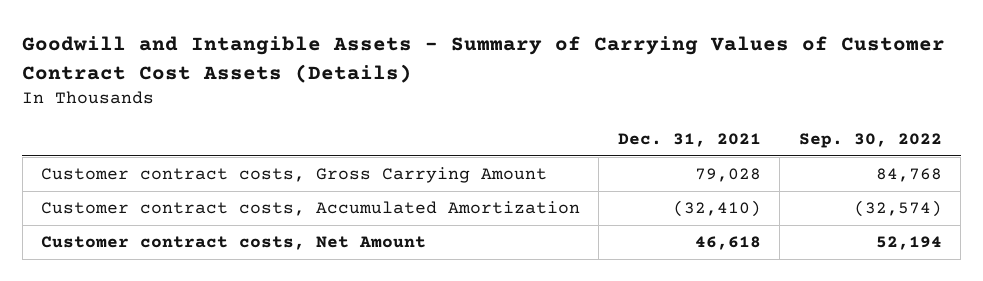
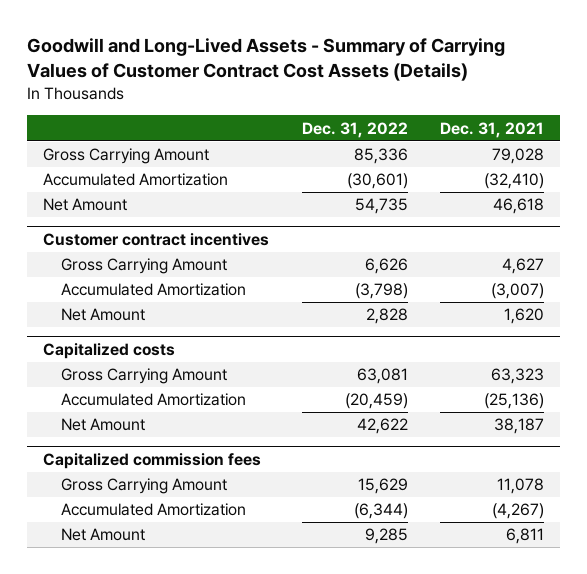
[22,36,946,83] Goodwill and Intangible Assets - Summary of Carrying Values of Customer Contract Cost Assets (Details) -> [27,38,506,82] Goodwill and Long-Lived Assets - Summary of Carrying Values of Customer Contract Cost Assets (Details)
[798,132,942,148] Sep. 30, 2022 -> none
none -> [301,121,408,138] Dec. 31, 2022
[41,167,548,184] Customer contract costs, Gross Carrying Amount -> [43,148,210,165] Gross Carrying Amount
[41,201,581,217] Customer contract costs, Accumulated Amortization -> [43,173,229,187] Accumulated Amortization
[41,236,427,251] Customer contract costs, Net Amount -> [43,198,128,212] Net Amount
none -> [43,232,270,246] Customer contract incentives
none -> [61,258,228,275] Gross Carrying Amount
none -> [61,283,247,297] Accumulated Amortization
none -> [61,308,146,322] Net Amount
none -> [43,342,176,359] Capitalized costs
none -> [61,368,228,385] Gross Carrying Amount
none -> [61,393,247,407] Accumulated Amortization
none -> [61,418,146,432] Net Amount
none -> [43,452,262,469] Capitalized commission fees
none -> [61,478,228,495] Gross Carrying Amount
none -> [61,503,247,517] Accumulated Amortization
none -> [61,528,146,542] Net Amount

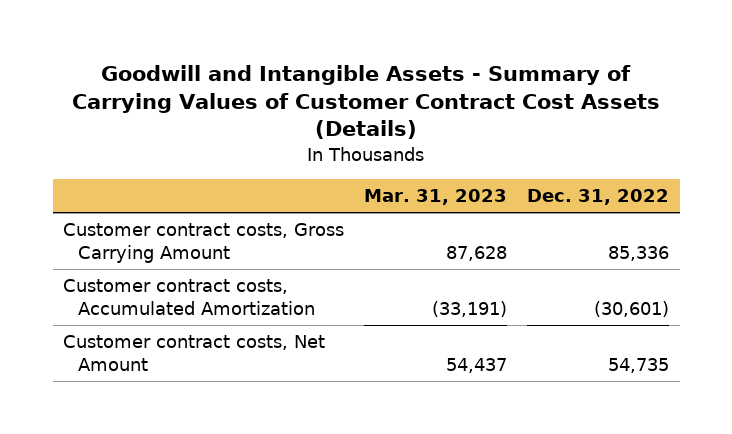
[27,38,506,82] Goodwill and Long-Lived Assets - Summary of Carrying Values of Customer Contract Cost Assets (Details) -> [72,64,661,140] Goodwill and Intangible Assets - Summary of Carrying Values of Customer Contract Cost Assets (Details)
[439,121,544,138] Dec. 31, 2021 -> none
none -> [364,188,508,205] Mar. 31, 2023
[43,232,270,246] Customer contract incentives -> none
[61,258,228,275] Gross Carrying Amount -> none
[61,283,247,297] Accumulated Amortization -> none
[61,308,146,322] Net Amount -> none
[43,342,176,359] Capitalized costs -> none
[61,368,228,385] Gross Carrying Amount -> none
[61,393,247,407] Accumulated Amortization -> none
[61,418,146,432] Net Amount -> none
[43,452,262,469] Capitalized commission fees -> none
[61,478,228,495] Gross Carrying Amount -> none
[61,503,247,517] Accumulated Amortization -> none
[61,528,146,542] Net Amount -> none
[43,148,210,165] Gross Carrying Amount -> [62,223,344,263] Customer contract costs, Gross Carrying Amount
[43,173,229,187] Accumulated Amortization -> [62,279,315,315] Customer contract costs, Accumulated Amortization
[43,198,128,212] Net Amount -> [62,335,325,371] Customer contract costs, Net Amount

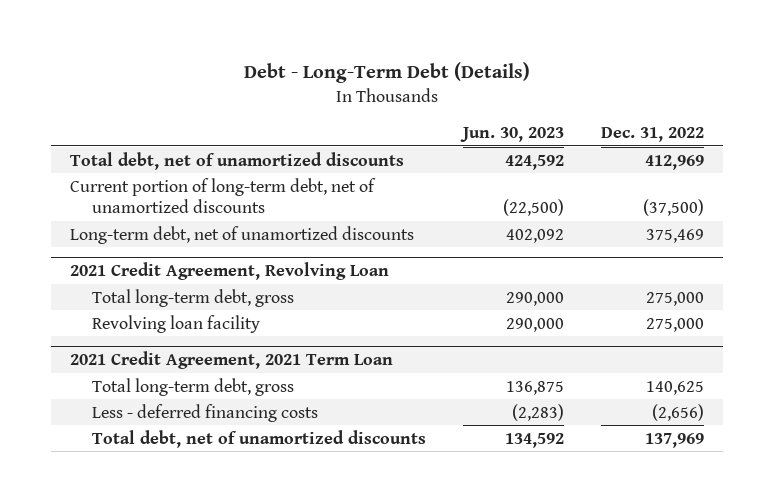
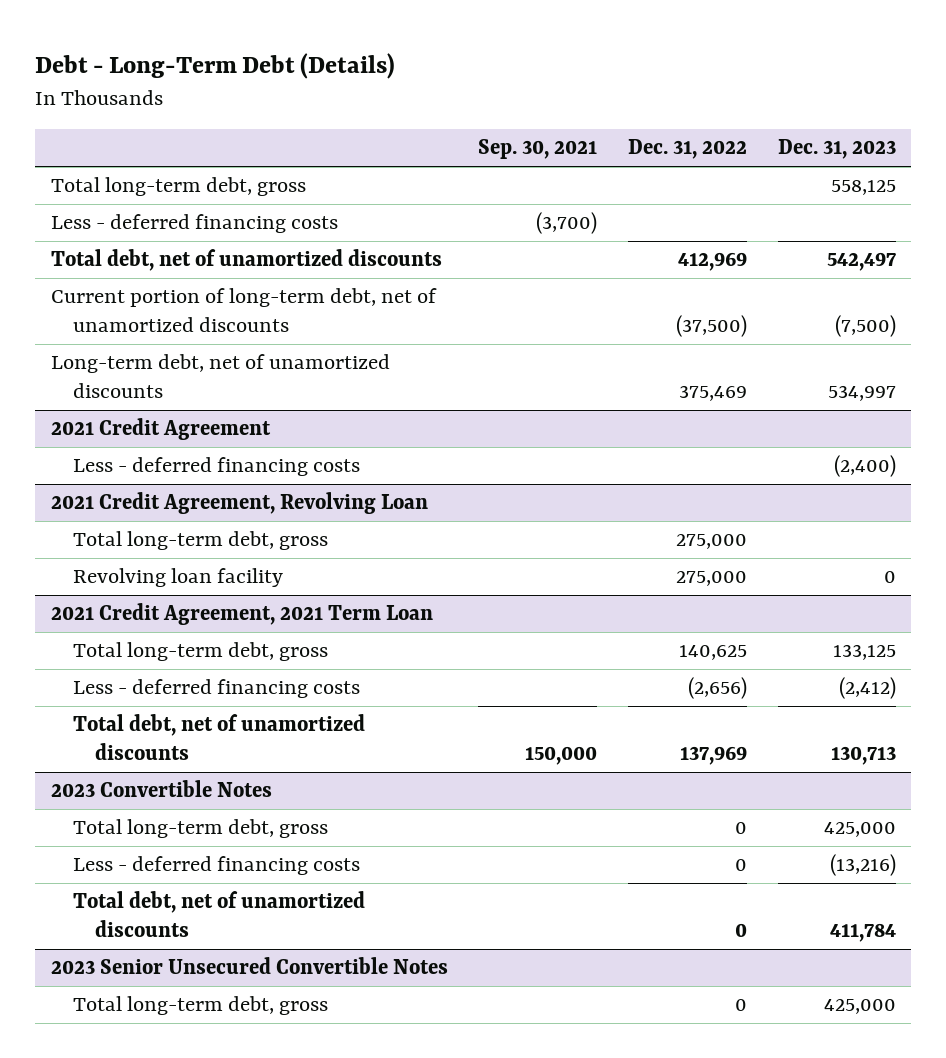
[459,126,564,142] Jun. 30, 2023 -> none
none -> [478,139,598,160] Sep. 30, 2021
none -> [777,139,896,160] Dec. 31, 2023
none -> [50,177,306,197] Total long-term debt, gross
none -> [50,214,338,234] Less - deferred financing costs
none -> [50,418,271,441] 2021 Credit Agreement
none -> [72,457,360,477] Less - deferred financing costs
none -> [50,780,272,798] 2023 Convertible Notes
none -> [72,819,328,839] Total long-term debt, gross
none -> [72,856,360,876] Less - deferred financing costs
none -> [72,891,365,938] Total debt, net of unamortized discounts
none -> [50,957,448,975] 2023 Senior Unsecured Convertible Notes
none -> [72,996,328,1016] Total long-term debt, gross

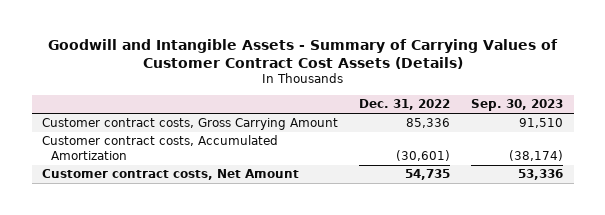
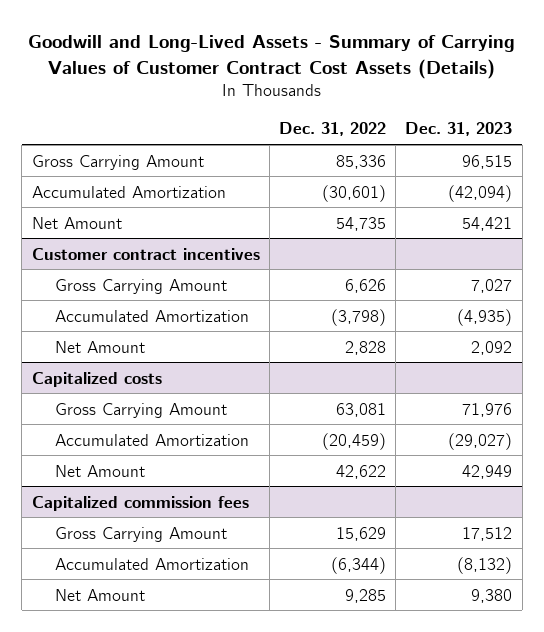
[47,38,558,69] Goodwill and Intangible Assets - Summary of Carrying Values of Customer Contract Cost Assets (Details) -> [27,34,515,79] Goodwill and Long-Lived Assets - Summary of Carrying Values of Customer Contract Cost Assets (Details)
[471,99,564,112] Sep. 30, 2023 -> none
none -> [405,122,513,137] Dec. 31, 2023
[42,118,339,131] Customer contract costs, Gross Carrying Amount -> [31,154,204,170] Gross Carrying Amount
[42,135,279,160] Customer contract costs, Accumulated Amortization -> [31,185,226,198] Accumulated Amortization
[42,169,300,181] Customer contract costs, Net Amount -> [31,216,122,229] Net Amount
none -> [31,247,260,260] Customer contract incentives
none -> [54,278,227,294] Gross Carrying Amount
none -> [54,309,249,322] Accumulated Amortization
none -> [54,340,145,353] Net Amount
none -> [31,371,162,387] Capitalized costs
none -> [54,402,227,418] Gross Carrying Amount
none -> [54,433,249,446] Accumulated Amortization
none -> [54,464,145,477] Net Amount
none -> [31,495,249,511] Capitalized commission fees
none -> [54,526,227,542] Gross Carrying Amount
none -> [54,557,249,570] Accumulated Amortization
none -> [54,588,145,601] Net Amount

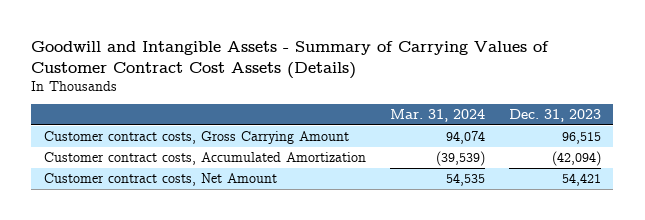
[27,34,515,79] Goodwill and Long-Lived Assets - Summary of Carrying Values of Customer Contract Cost Assets (Details) -> [31,41,550,80] Goodwill and Intangible Assets - Summary of Carrying Values of Customer Contract Cost Assets (Details)
[278,122,386,137] Dec. 31, 2022 -> none
none -> [389,109,485,123] Mar. 31, 2024
[31,247,260,260] Customer contract incentives -> none
[54,278,227,294] Gross Carrying Amount -> none
[54,309,249,322] Accumulated Amortization -> none
[54,340,145,353] Net Amount -> none
[31,371,162,387] Capitalized costs -> none
[54,402,227,418] Gross Carrying Amount -> none
[54,433,249,446] Accumulated Amortization -> none
[54,464,145,477] Net Amount -> none
[31,495,249,511] Capitalized commission fees -> none
[54,526,227,542] Gross Carrying Amount -> none
[54,557,249,570] Accumulated Amortization -> none
[54,588,145,601] Net Amount -> none
[31,154,204,170] Gross Carrying Amount -> [43,130,349,144] Customer contract costs, Gross Carrying Amount
[31,185,226,198] Accumulated Amortization -> [43,151,366,165] Customer contract costs, Accumulated Amortization
[31,216,122,229] Net Amount -> [43,172,277,186] Customer contract costs, Net Amount

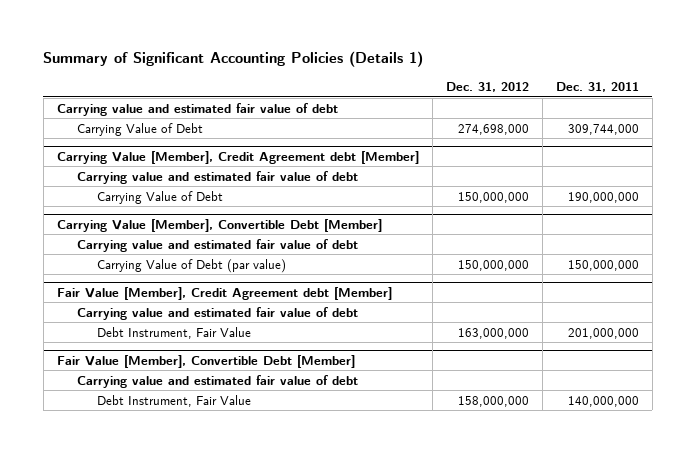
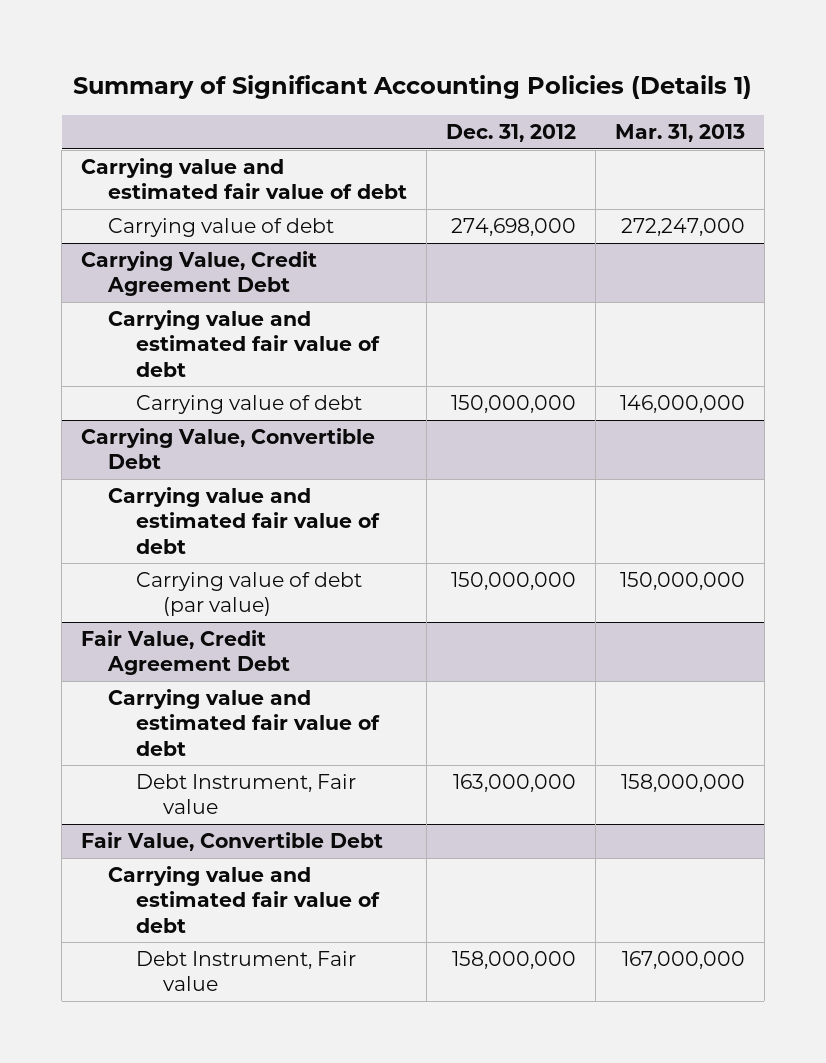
[555,82,639,93] Dec. 31, 2011 -> none
none -> [614,123,745,142] Mar. 31, 2013
[76,122,203,136] Carrying Value of Debt -> [108,218,335,238] Carrying value of debt
[56,150,419,164] Carrying Value [Member], Credit Agreement debt [Member] -> [81,251,318,297] Carrying Value, Credit Agreement Debt
[97,190,224,204] Carrying Value of Debt -> [135,395,362,415] Carrying value of debt
[56,218,382,232] Carrying Value [Member], Convertible Debt [Member] -> [81,428,376,470] Carrying Value, Convertible Debt
[97,258,287,273] Carrying Value of Debt (par value) -> [135,572,362,617] Carrying value of debt (par value)
[56,286,392,300] Fair Value [Member], Credit Agreement debt [Member] -> [81,630,291,676] Fair Value, Credit Agreement Debt
[97,326,252,339] Debt Instrument, Fair Value -> [135,774,356,815] Debt Instrument, Fair value
[56,354,355,368] Fair Value [Member], Convertible Debt [Member] -> [81,832,384,852] Fair Value, Convertible Debt
[97,394,252,407] Debt Instrument, Fair Value -> [135,951,356,992] Debt Instrument, Fair value

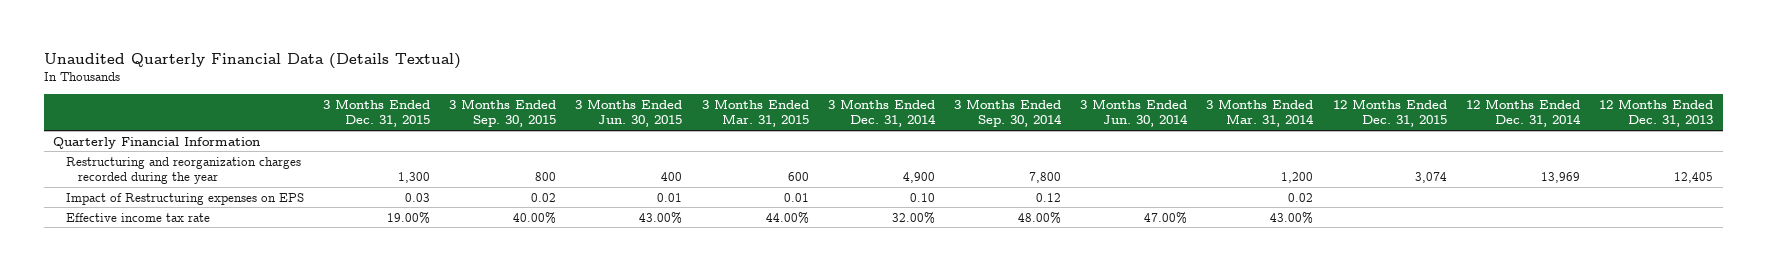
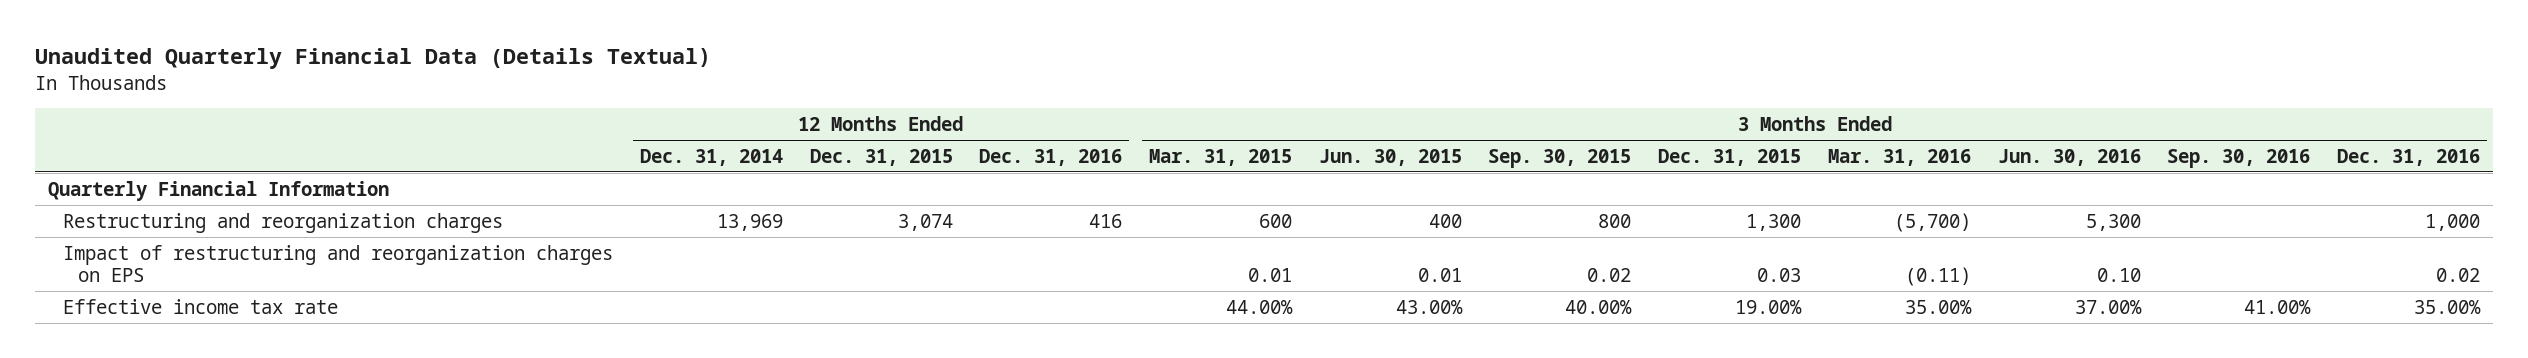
[827,99,936,128] 3 Months Ended Dec. 31, 2014 -> none
[953,99,1062,128] 3 Months Ended Sep. 30, 2014 -> none
[1080,99,1189,128] 3 Months Ended Jun. 30, 2014 -> none
[1206,99,1315,128] 3 Months Ended Mar. 31, 2014 -> none
[1598,99,1713,128] 12 Months Ended Dec. 31, 2013 -> none
none -> [979,148,1123,166] Dec. 31, 2016
none -> [1827,148,1971,166] Mar. 31, 2016
none -> [1997,148,2141,166] Jun. 30, 2016
none -> [2167,148,2311,168] Sep. 30, 2016
none -> [2337,148,2481,166] Dec. 31, 2016
[65,156,301,184] Restructuring and reorganization charges recorded during the year -> [63,212,504,233] Restructuring and reorganization charges
[65,192,304,205] Impact of Restructuring expenses on EPS -> [63,244,614,283] Impact of restructuring and reorganization charges on EPS

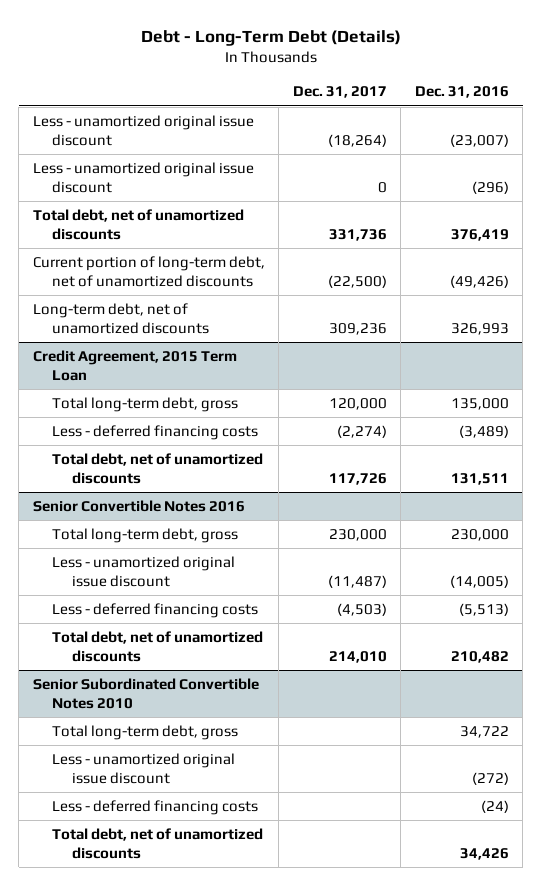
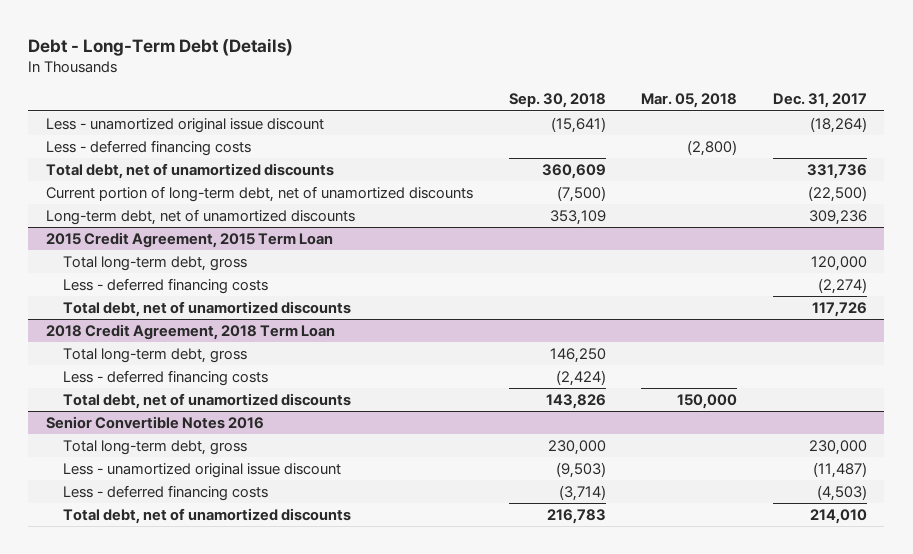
[414,86,509,99] Dec. 31, 2016 -> none
none -> [508,93,606,109] Sep. 30, 2018
none -> [641,93,738,109] Mar. 05, 2018
[32,162,254,193] Less - unamortized original issue discount -> none
none -> [46,140,252,157] Less - deferred financing costs
[32,350,237,381] Credit Agreement, 2015 Term Loan -> [46,232,334,249] 2015 Credit Agreement, 2015 Term Loan
none -> [46,324,336,341] 2018 Credit Agreement, 2018 Term Loan
none -> [62,348,247,364] Total long-term debt, gross
none -> [62,370,268,387] Less - deferred financing costs
none -> [62,393,351,410] Total debt, net of unamortized discounts
[32,678,259,709] Senior Subordinated Convertible Notes 2010 -> none
[52,725,239,741] Total long-term debt, gross -> none
[52,753,236,784] Less - unamortized original issue discount -> none
[52,800,259,816] Less - deferred financing costs -> none
[52,828,264,859] Total debt, net of unamortized discounts -> none

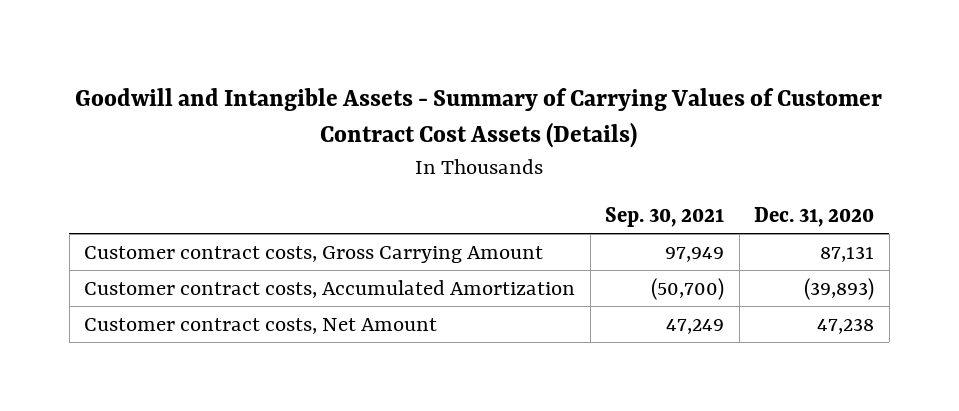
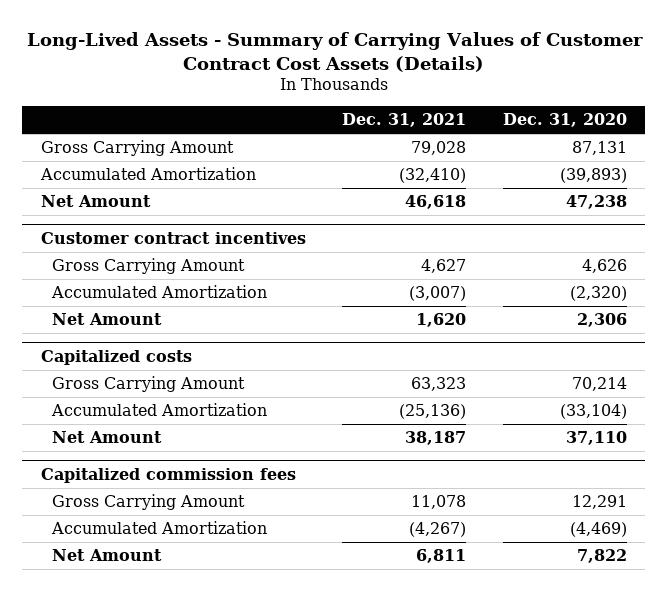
[75,87,883,149] Goodwill and Intangible Assets - Summary of Carrying Values of Customer Contract Cost Assets (Details) -> [26,31,643,72] Long-Lived Assets - Summary of Carrying Values of Customer Contract Cost Assets (Details)
[605,206,725,227] Sep. 30, 2021 -> none
none -> [342,113,467,128] Dec. 31, 2021
[84,245,544,263] Customer contract costs, Gross Carrying Amount -> [40,140,234,157] Gross Carrying Amount
[84,279,576,298] Customer contract costs, Accumulated Amortization -> [39,167,256,181] Accumulated Amortization
[84,317,438,334] Customer contract costs, Net Amount -> [40,195,151,208] Net Amount
none -> [40,231,306,244] Customer contract incentives
none -> [51,258,245,275] Gross Carrying Amount
none -> [50,285,267,299] Accumulated Amortization
none -> [51,313,162,326] Net Amount
none -> [40,349,192,365] Capitalized costs
none -> [51,376,245,393] Gross Carrying Amount
none -> [50,403,267,417] Accumulated Amortization
none -> [51,431,162,444] Net Amount
none -> [40,467,296,483] Capitalized commission fees
none -> [51,494,245,511] Gross Carrying Amount
none -> [50,521,267,535] Accumulated Amortization
none -> [51,549,162,562] Net Amount

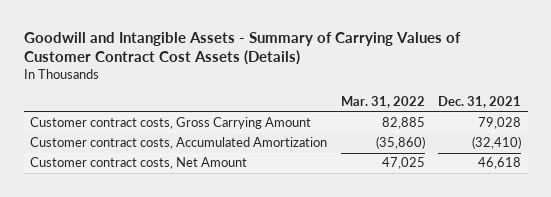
[26,31,643,72] Long-Lived Assets - Summary of Carrying Values of Customer Contract Cost Assets (Details) -> [23,32,461,66] Goodwill and Intangible Assets - Summary of Carrying Values of Customer Contract Cost Assets (Details)
[502,113,627,128] Dec. 31, 2020 -> none
none -> [340,96,425,109] Mar. 31, 2022
[40,231,306,244] Customer contract incentives -> none
[51,258,245,275] Gross Carrying Amount -> none
[50,285,267,299] Accumulated Amortization -> none
[51,313,162,326] Net Amount -> none
[40,349,192,365] Capitalized costs -> none
[51,376,245,393] Gross Carrying Amount -> none
[50,403,267,417] Accumulated Amortization -> none
[51,431,162,444] Net Amount -> none
[40,467,296,483] Capitalized commission fees -> none
[51,494,245,511] Gross Carrying Amount -> none
[50,521,267,535] Accumulated Amortization -> none
[51,549,162,562] Net Amount -> none
[40,140,234,157] Gross Carrying Amount -> [30,117,312,130] Customer contract costs, Gross Carrying Amount
[39,167,256,181] Accumulated Amortization -> [30,137,328,150] Customer contract costs, Accumulated Amortization
[40,195,151,208] Net Amount -> [30,157,248,170] Customer contract costs, Net Amount

